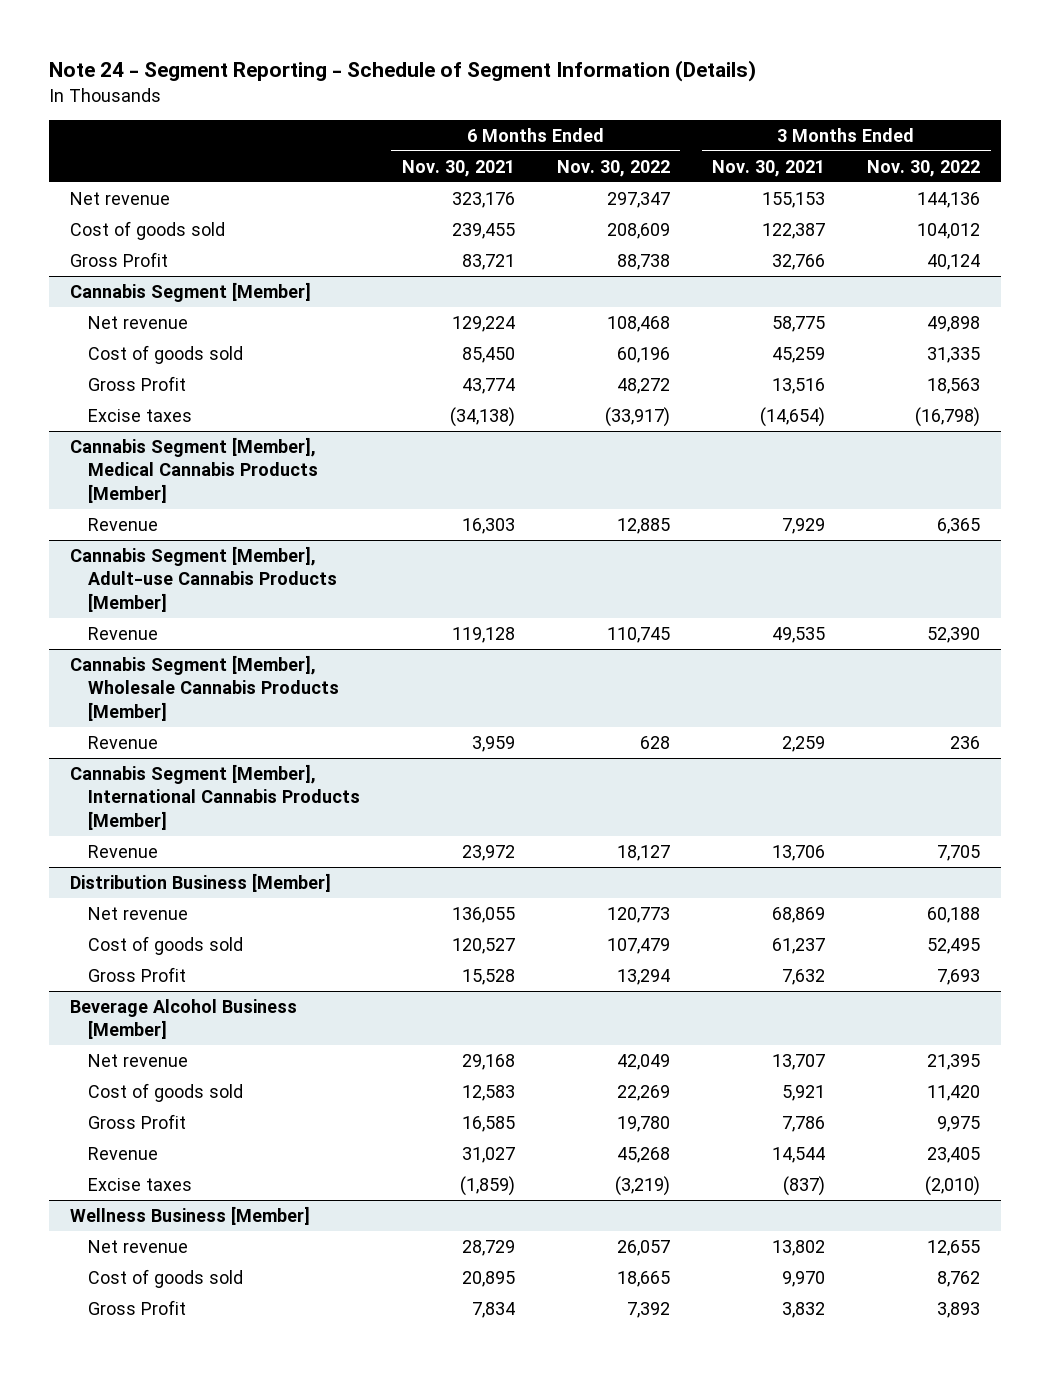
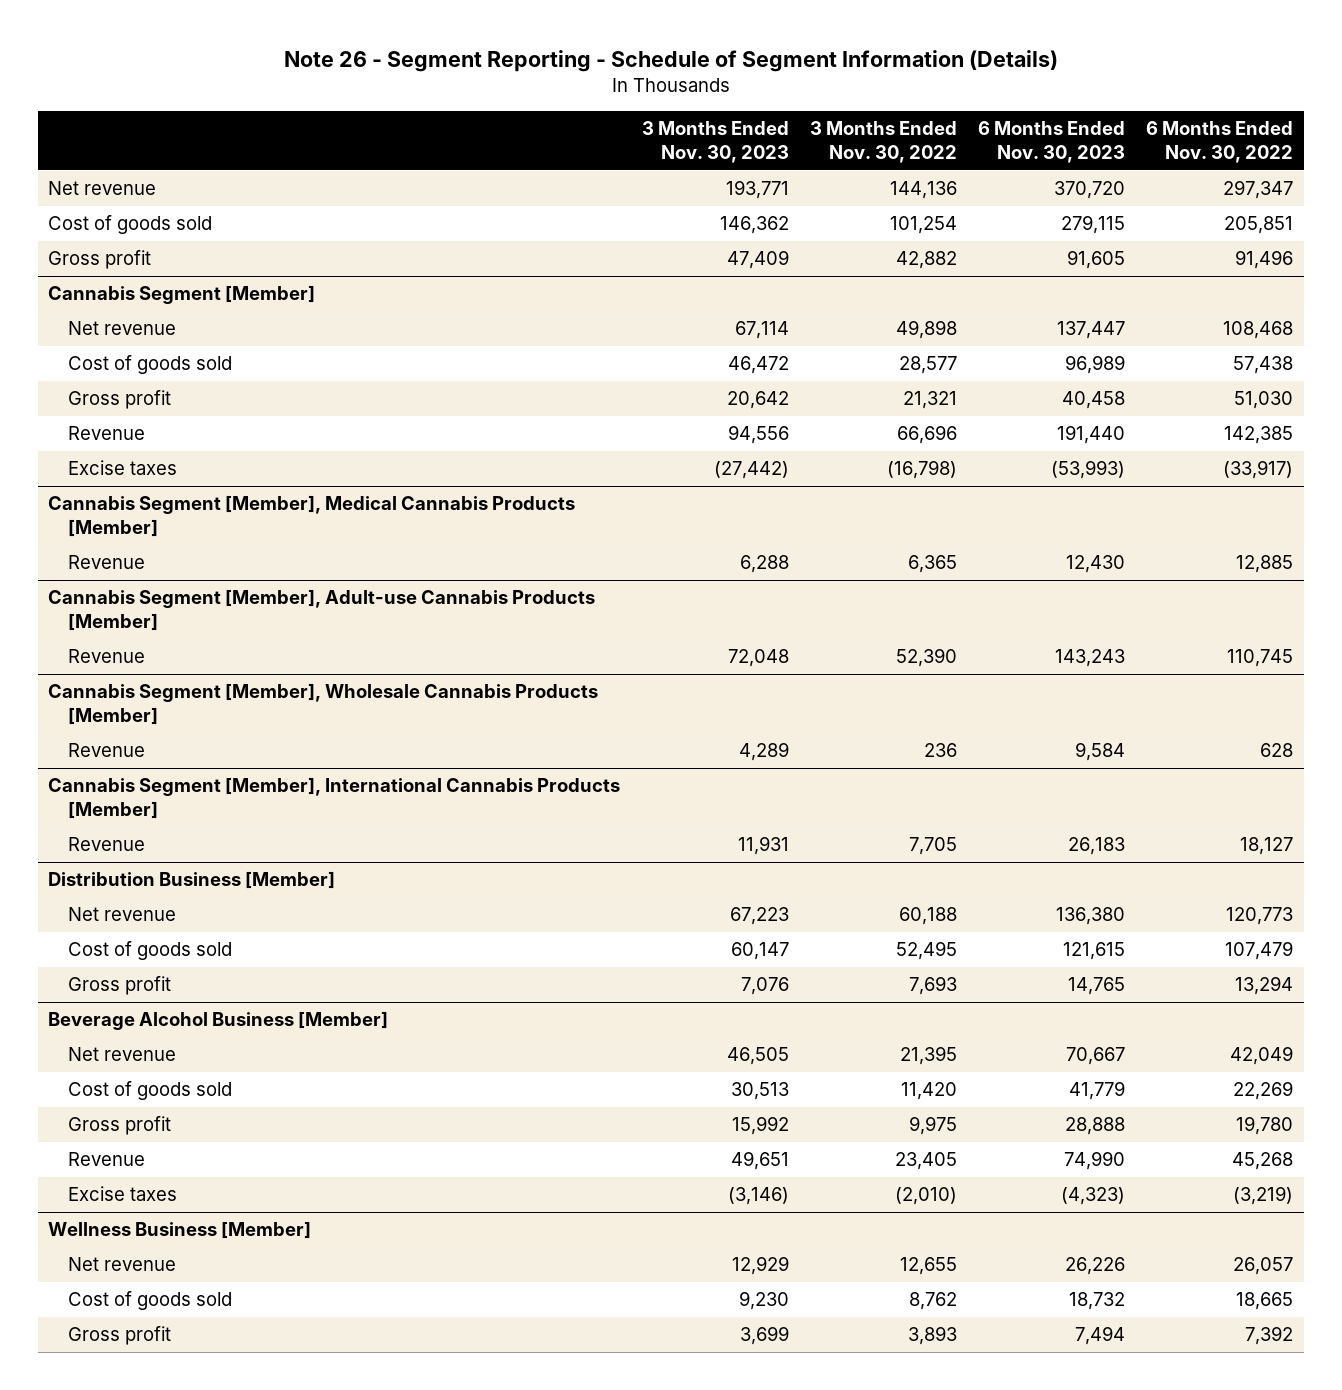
[49,60,757,83] Note 24 - Segment Reporting - Schedule of Segment Information (Details) -> [283,49,1058,72] Note 26 - Segment Reporting - Schedule of Segment Information (Details)
[401,159,515,177] Nov. 30, 2021 -> none
[712,159,826,177] Nov. 30, 2021 -> none
none -> [641,120,789,164] 3 Months Ended Nov. 30, 2023
none -> [978,120,1126,164] 6 Months Ended Nov. 30, 2023
[606,222,670,239] 208,609 -> [1224,216,1294,235] 205,851
[917,222,981,239] 104,012 -> [889,216,957,235] 101,254
[70,251,169,267] Gross Profit -> [48,250,152,270] Gross profit
[616,253,670,270] 88,738 -> [1235,250,1294,270] 91,496
[927,253,981,270] 40,124 -> [895,251,957,270] 42,882
[616,346,670,363] 60,196 -> [1233,356,1294,375] 57,438
[927,346,981,363] 31,335 -> [898,356,957,375] 28,577
[87,375,186,391] Gross Profit -> [67,390,171,410] Gross profit
[616,377,670,394] 48,272 -> [1234,391,1294,410] 51,030
[927,377,981,394] 18,563 -> [902,391,957,410] 21,321
none -> [67,426,145,441] Revenue
[87,966,186,982] Gross Profit -> [67,976,171,996] Gross profit
[87,1113,186,1129] Gross Profit -> [67,1116,171,1136] Gross profit
[87,1299,186,1315] Gross Profit -> [67,1326,171,1346] Gross profit

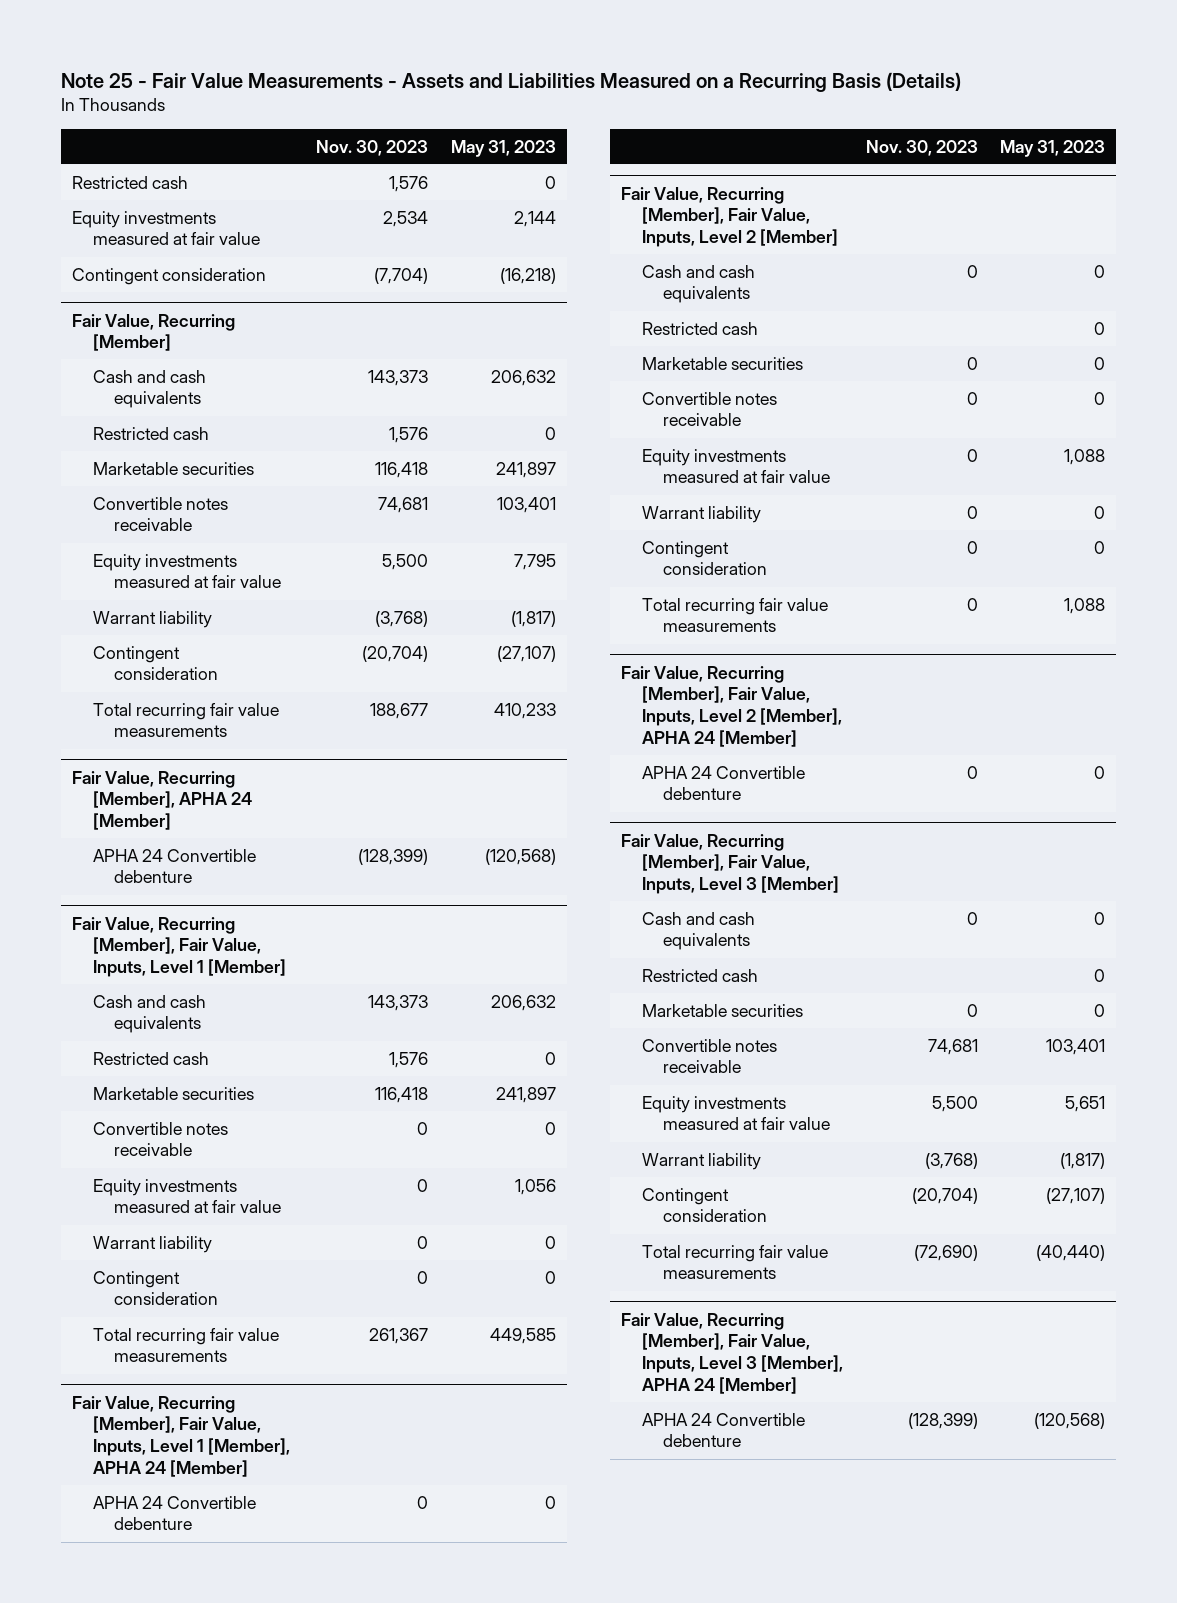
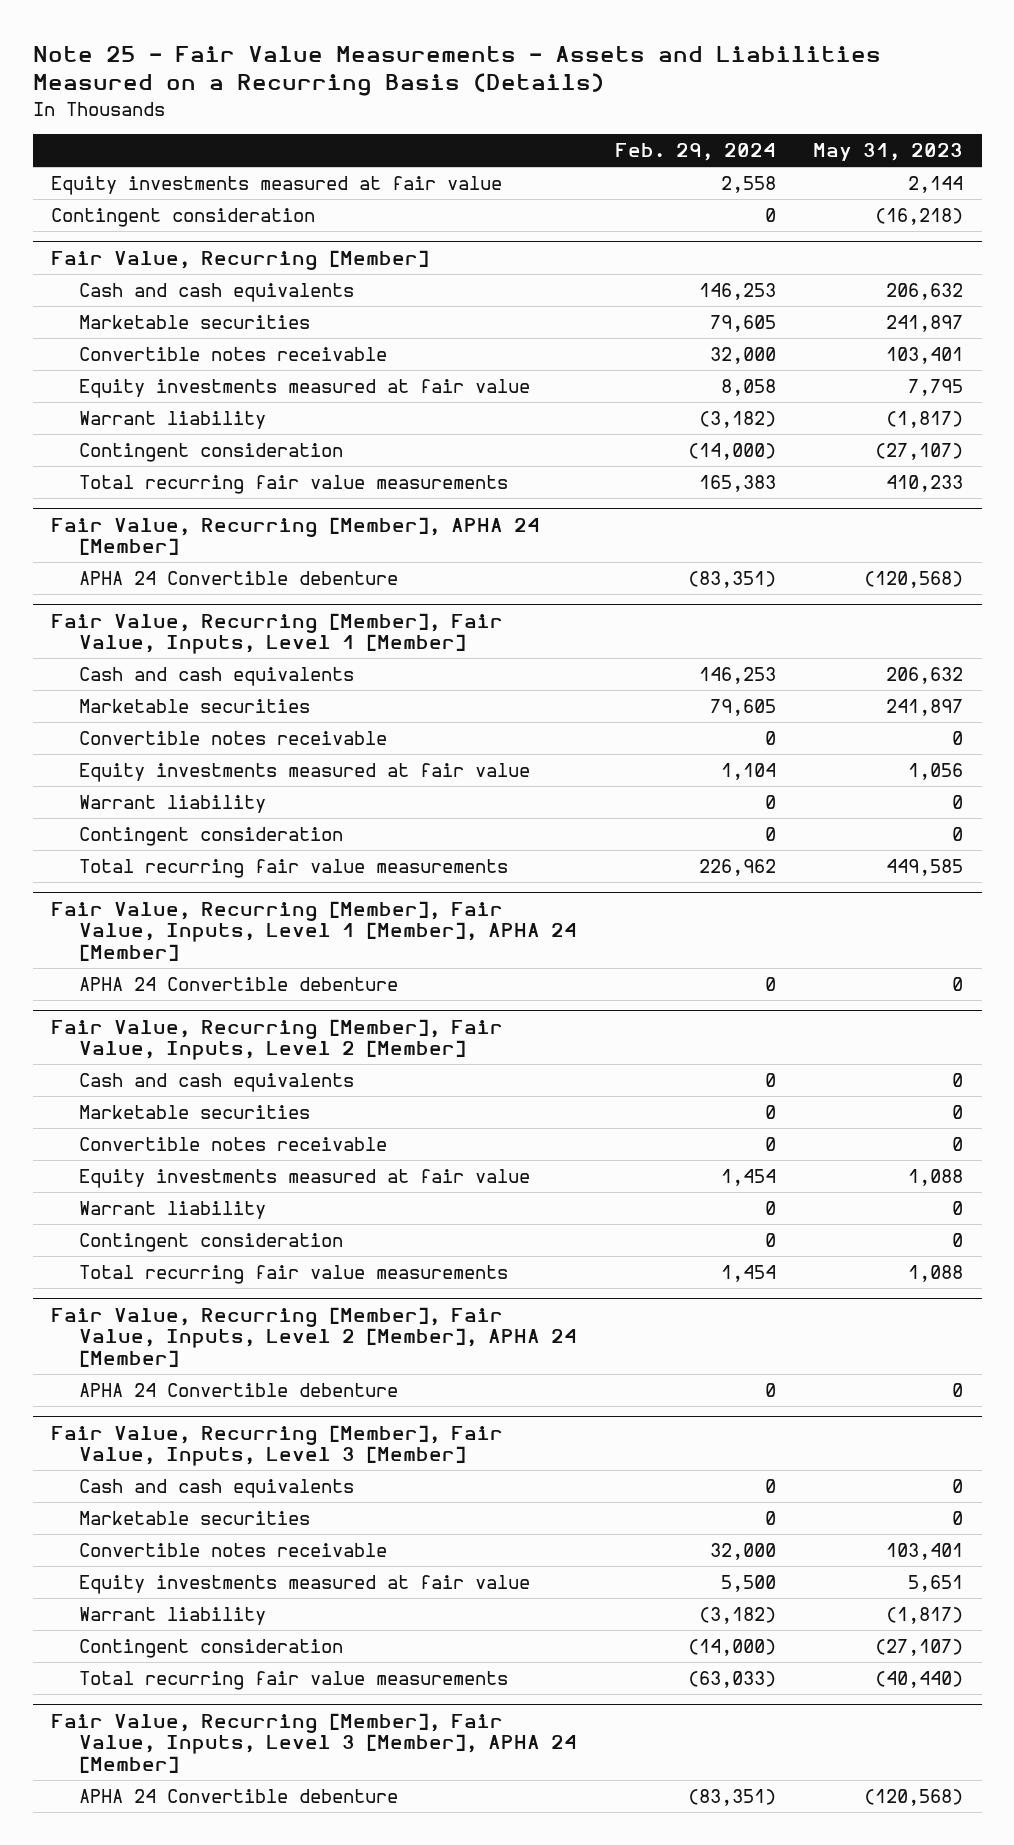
[316,139,429,156] Nov. 30, 2023 -> none
none -> [614,143,776,162] Feb. 29, 2024
[72,175,189,189] Restricted cash -> none
[93,426,210,440] Restricted cash -> none
[93,1051,210,1065] Restricted cash -> none
[642,321,759,335] Restricted cash -> none
[642,968,759,982] Restricted cash -> none

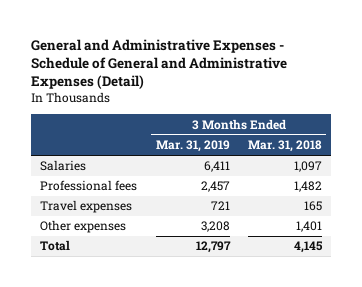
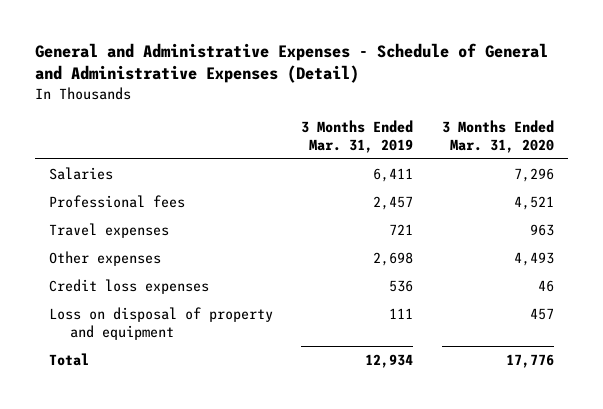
[247,140,322,153] Mar. 31, 2018 -> none
none -> [441,119,554,154] 3 Months Ended Mar. 31, 2020
[200,221,230,233] 3,208 -> [373,251,414,266] 2,698
none -> [49,278,210,294] Credit loss expenses
none -> [49,306,274,341] Loss on disposal of property and equipment
[195,241,231,254] 12,797 -> [365,353,414,368] 12,934

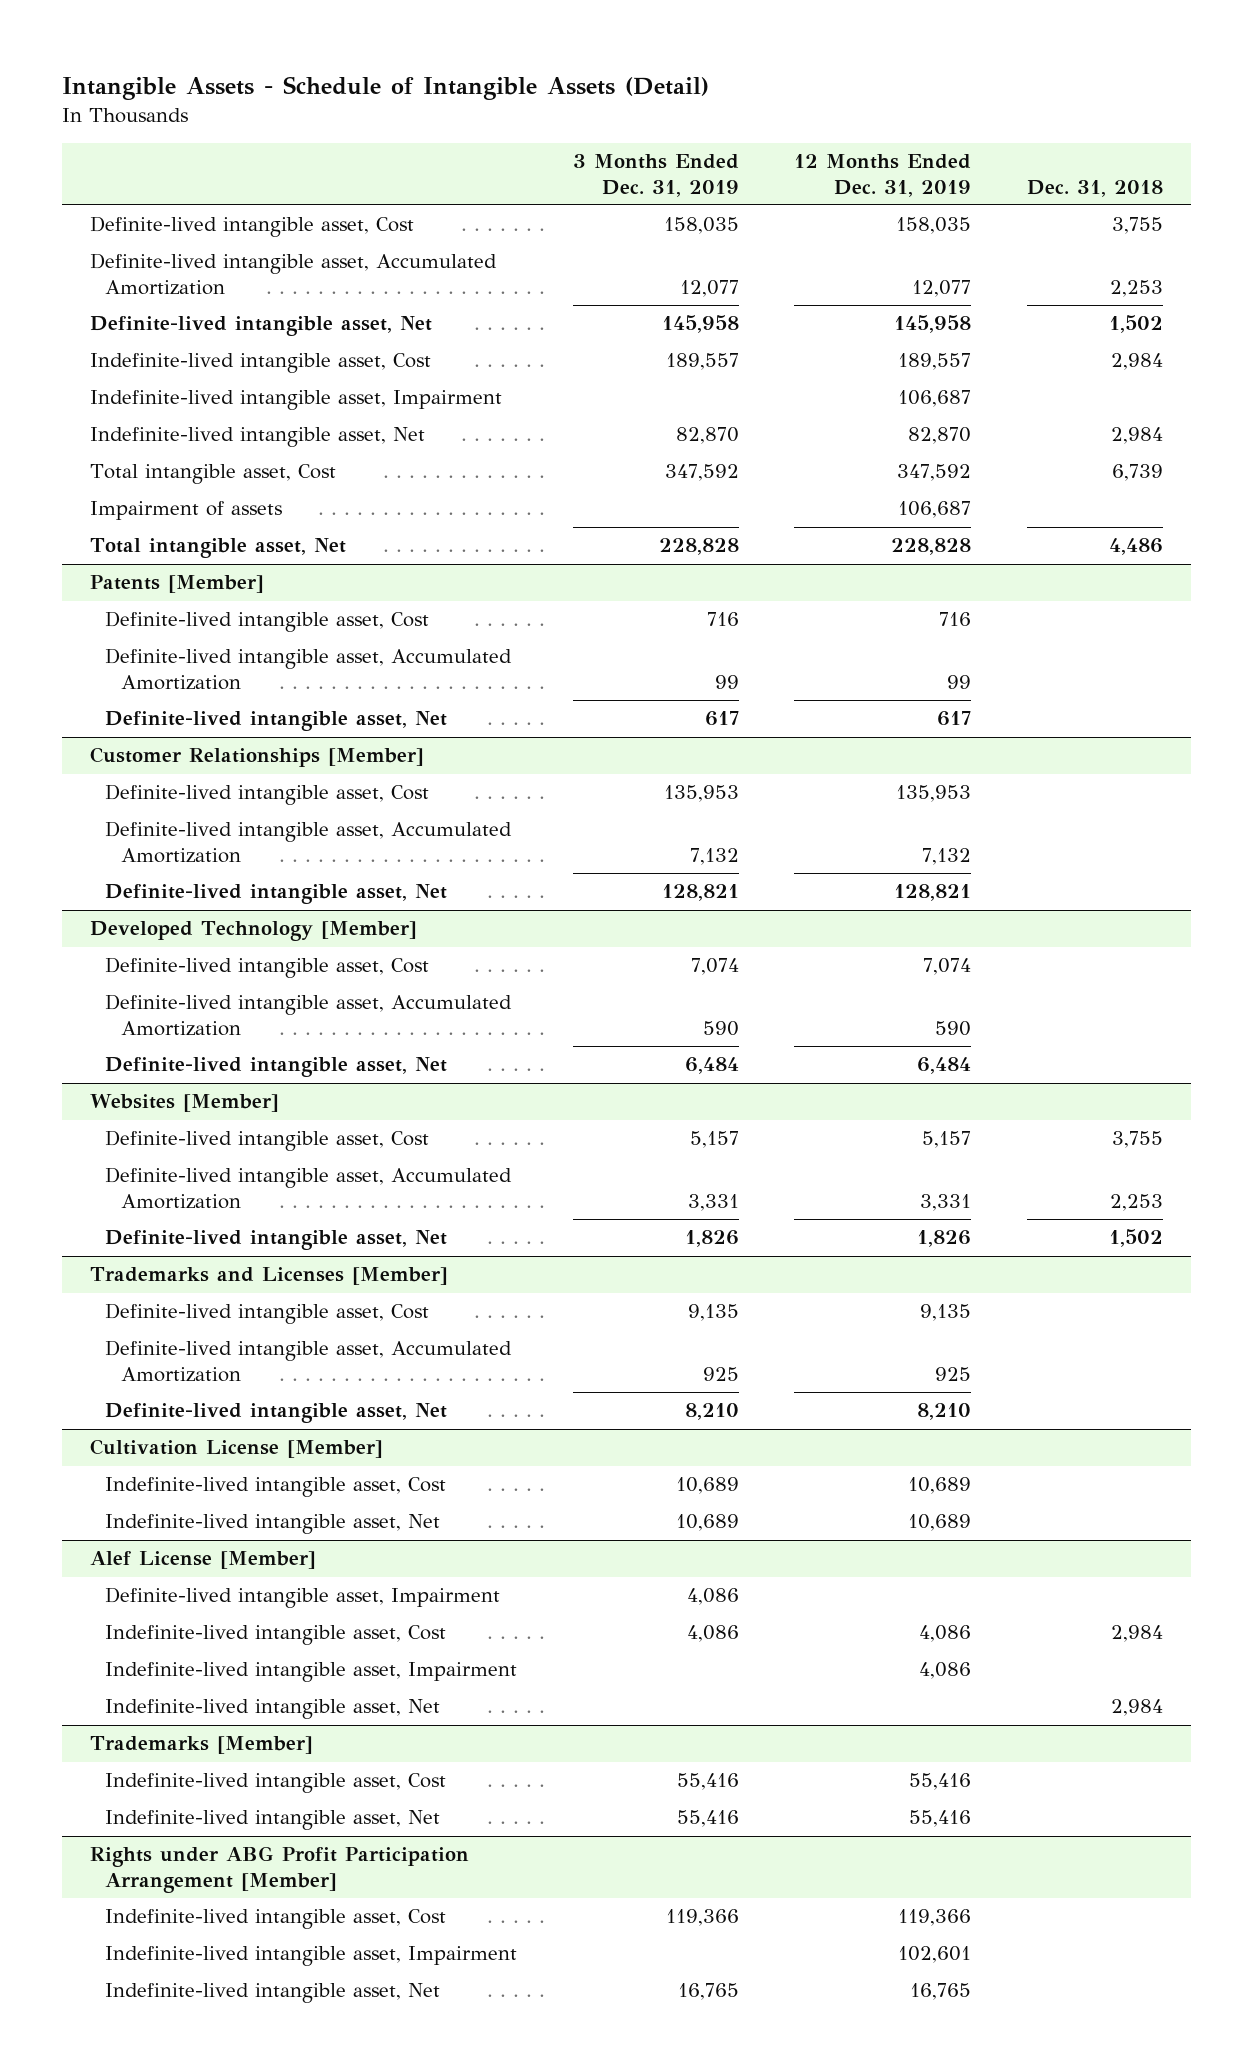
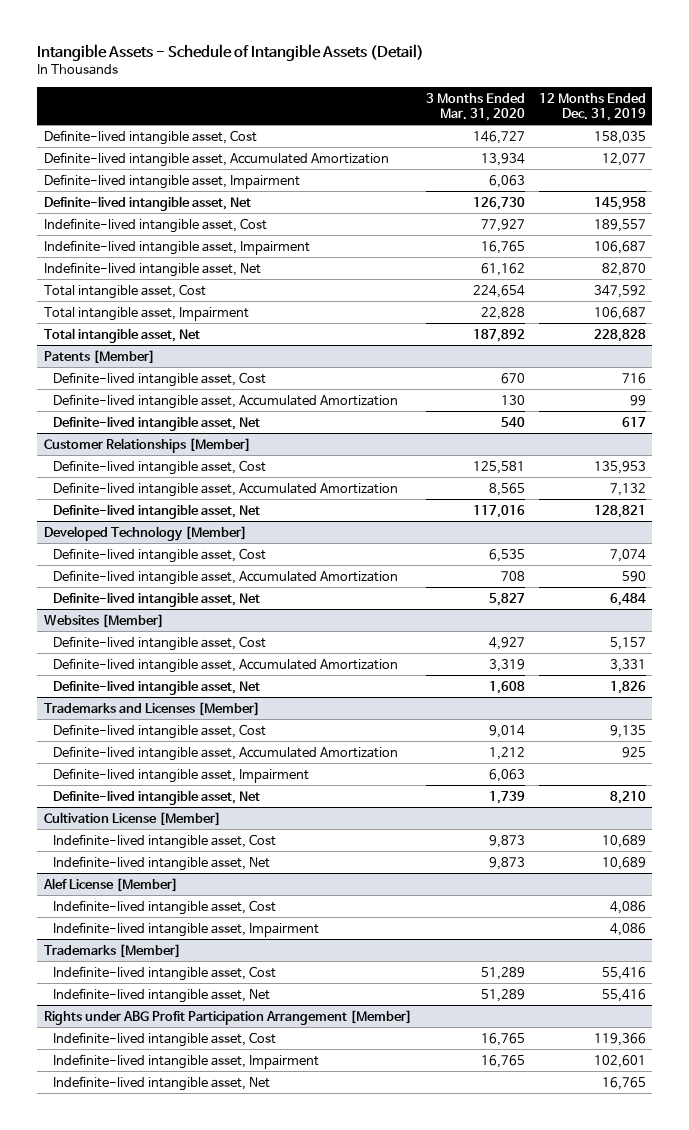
[572,154,739,197] 3 Months Ended Dec. 31, 2019 -> none
[1027,179,1164,197] Dec. 31, 2018 -> none
none -> [425,92,525,121] 3 Months Ended Mar. 31, 2020
none -> [43,173,300,189] Definite-lived intangible asset, Impairment
[89,501,282,521] Impairment of assets -> [43,306,249,321] Total intangible asset, Impairment
none -> [52,767,309,783] Definite-lived intangible asset, Impairment
[105,1587,501,1609] Definite-lived intangible asset, Impairment -> none
[105,1699,441,1720] Indefinite-lived intangible asset, Net -> none

